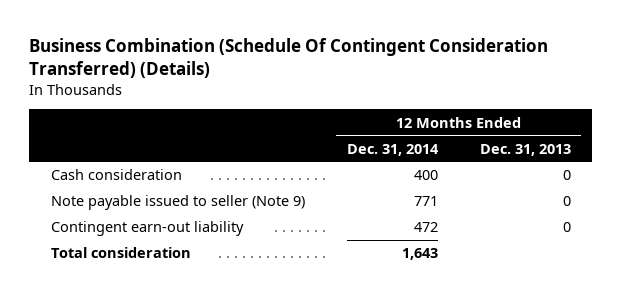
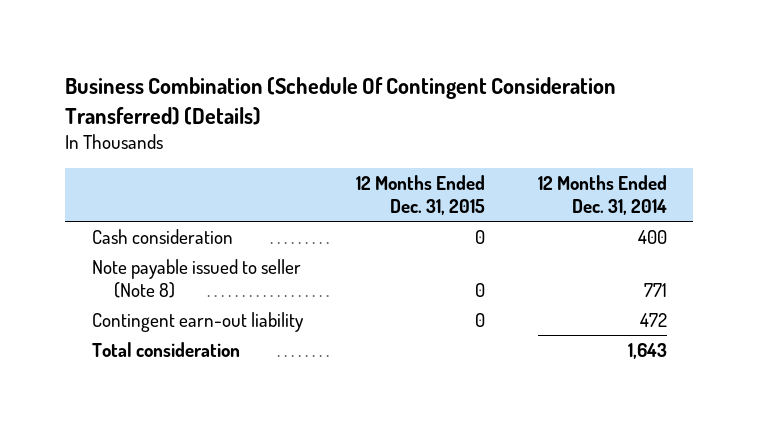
[479,143,571,156] Dec. 31, 2013 -> none
none -> [355,174,485,216] 12 Months Ended Dec. 31, 2015
[50,195,305,211] Note payable issued to seller (Note 9) -> [91,258,301,298] Note payable issued to seller (Note 8)

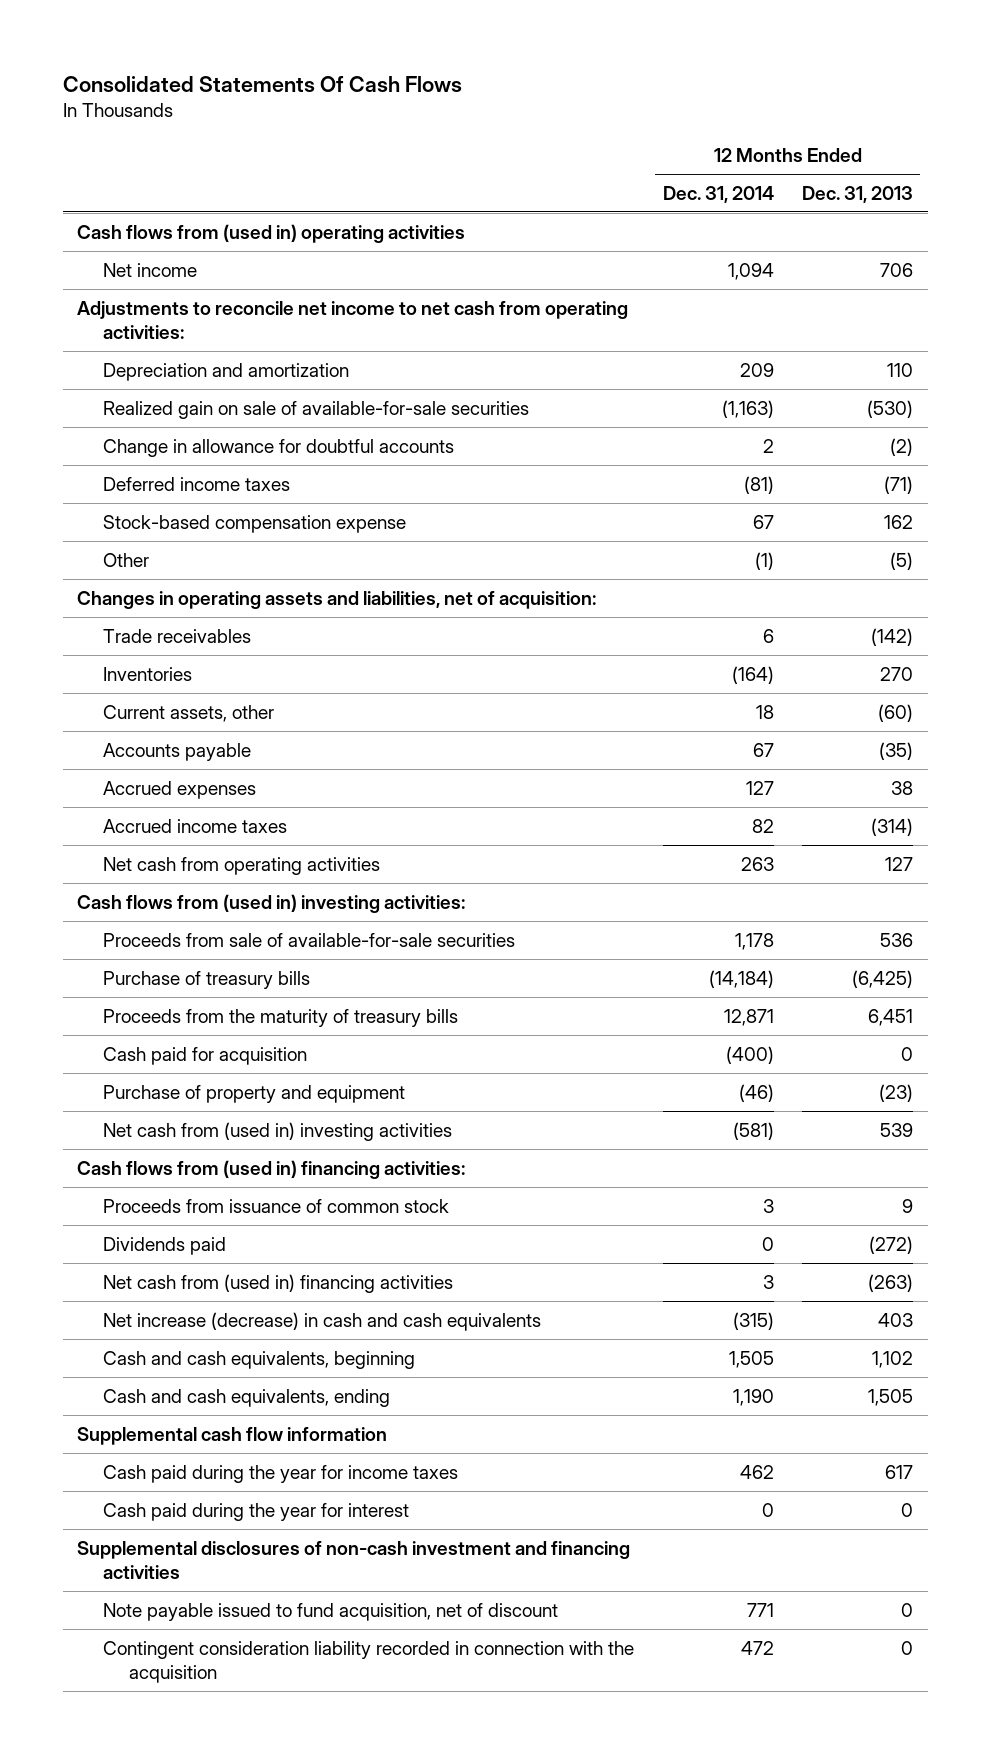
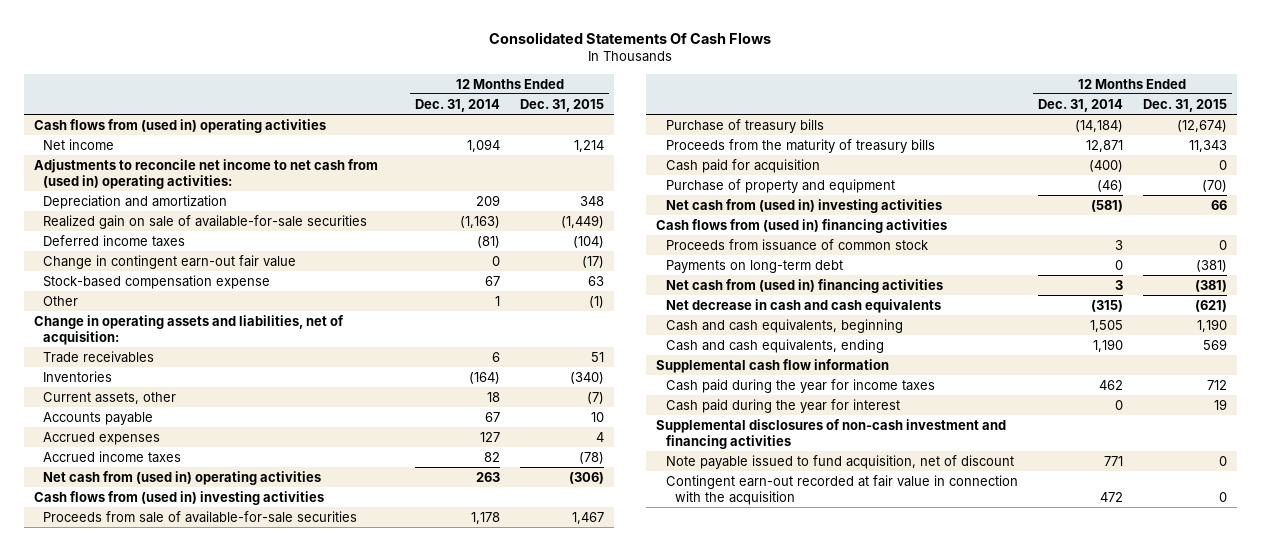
[802,185,914,203] Dec. 31, 2013 -> none
none -> [520,98,605,112] Dec. 31, 2015
[77,300,629,339] Adjustments to reconcile net income to net cash from operating activities: -> [33,158,378,189] Adjustments to reconcile net income to net cash from (used in) operating activities:
[102,438,454,457] Change in allowance for doubtful accounts -> none
none -> [43,254,297,269] Change in contingent earn-out fair value
[754,551,774,570] (1) -> [495,295,501,306] 1
[77,590,597,609] Changes in operating assets and liabilities, net of acquisition: -> [33,314,344,345] Change in operating assets and liabilities, net of acquisition:
[102,856,380,875] Net cash from operating activities -> [43,470,322,485] Net cash from (used in) operating activities
[77,893,466,913] Cash flows from (used in) investing activities: -> [33,490,324,505] Cash flows from (used in) investing activities
[77,1159,466,1179] Cash flows from (used in) financing activities: -> [656,218,948,233] Cash flows from (used in) financing activities
[102,1236,226,1255] Dividends paid -> none
none -> [665,259,843,273] Payments on long-term debt
[102,1311,541,1331] Net increase (decrease) in cash and cash equivalents -> [665,298,941,313] Net decrease in cash and cash equivalents
[102,1640,634,1683] Contingent consideration liability recorded in connection with the acquisition -> [665,474,1018,505] Contingent earn-out recorded at fair value in connection with the acquisition

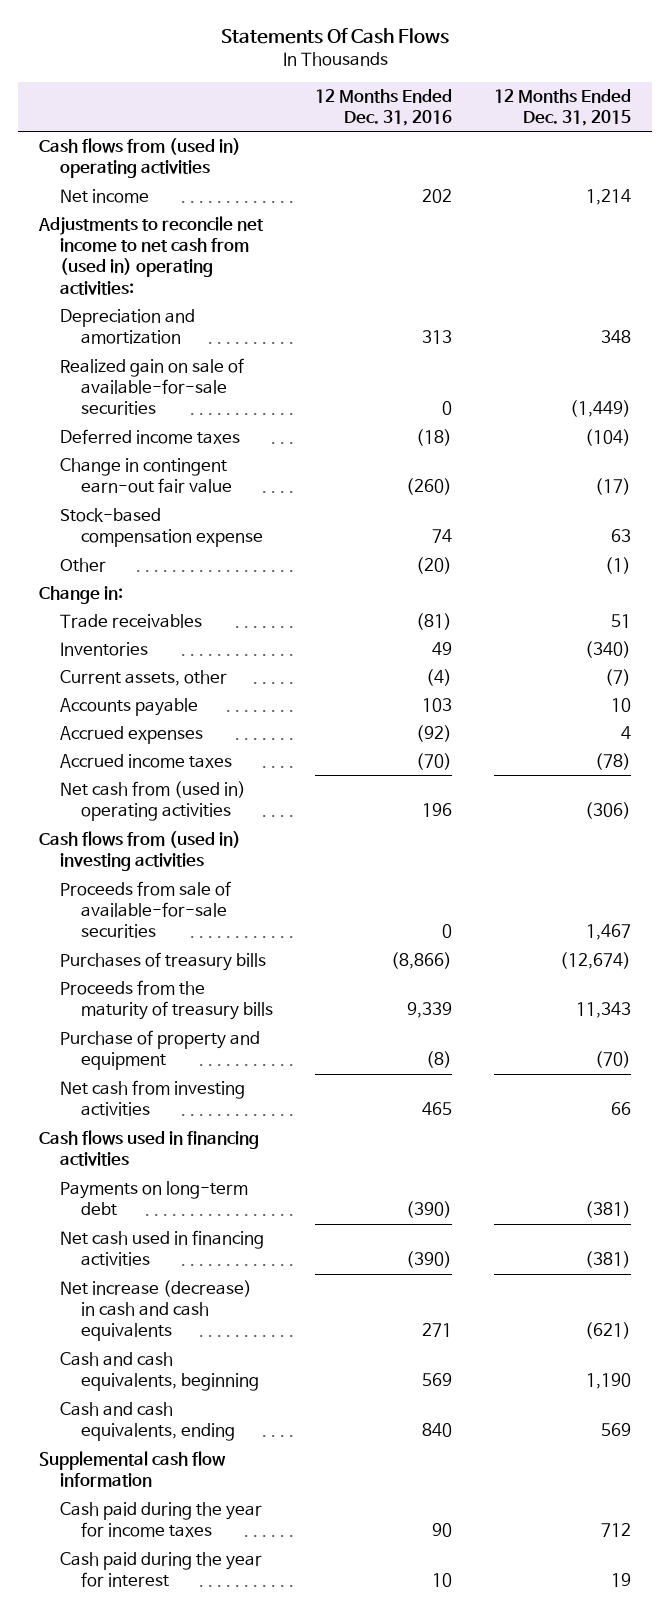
[489,31,772,44] Consolidated Statements Of Cash Flows -> [220,28,449,45] Statements Of Cash Flows
[415,98,501,112] Dec. 31, 2014 -> none
none -> [314,88,452,126] 12 Months Ended Dec. 31, 2016
[33,314,344,345] Change in operating assets and liabilities, net of acquisition: -> [38,586,123,605] Change in:
[665,118,824,133] Purchase of treasury bills -> [59,952,266,972] Purchases of treasury bills
[665,158,820,173] Cash paid for acquisition -> none
[665,238,928,251] Proceeds from issuance of common stock -> none
[665,198,942,213] Net cash from (used in) investing activities -> [59,1080,245,1117] Net cash from investing activities
[656,218,948,233] Cash flows from (used in) financing activities -> [38,1130,259,1167] Cash flows used in financing activities
[665,278,943,293] Net cash from (used in) financing activities -> [59,1230,264,1267] Net cash used in financing activities
[665,298,941,313] Net decrease in cash and cash equivalents -> [59,1280,252,1342] Net increase (decrease) in cash and cash equivalents
[656,418,1007,449] Supplemental disclosures of non-cash investment and financing activities -> none
[665,454,1014,469] Note payable issued to fund acquisition, net of discount -> none
[665,474,1018,505] Contingent earn-out recorded at fair value in connection with the acquisition -> none

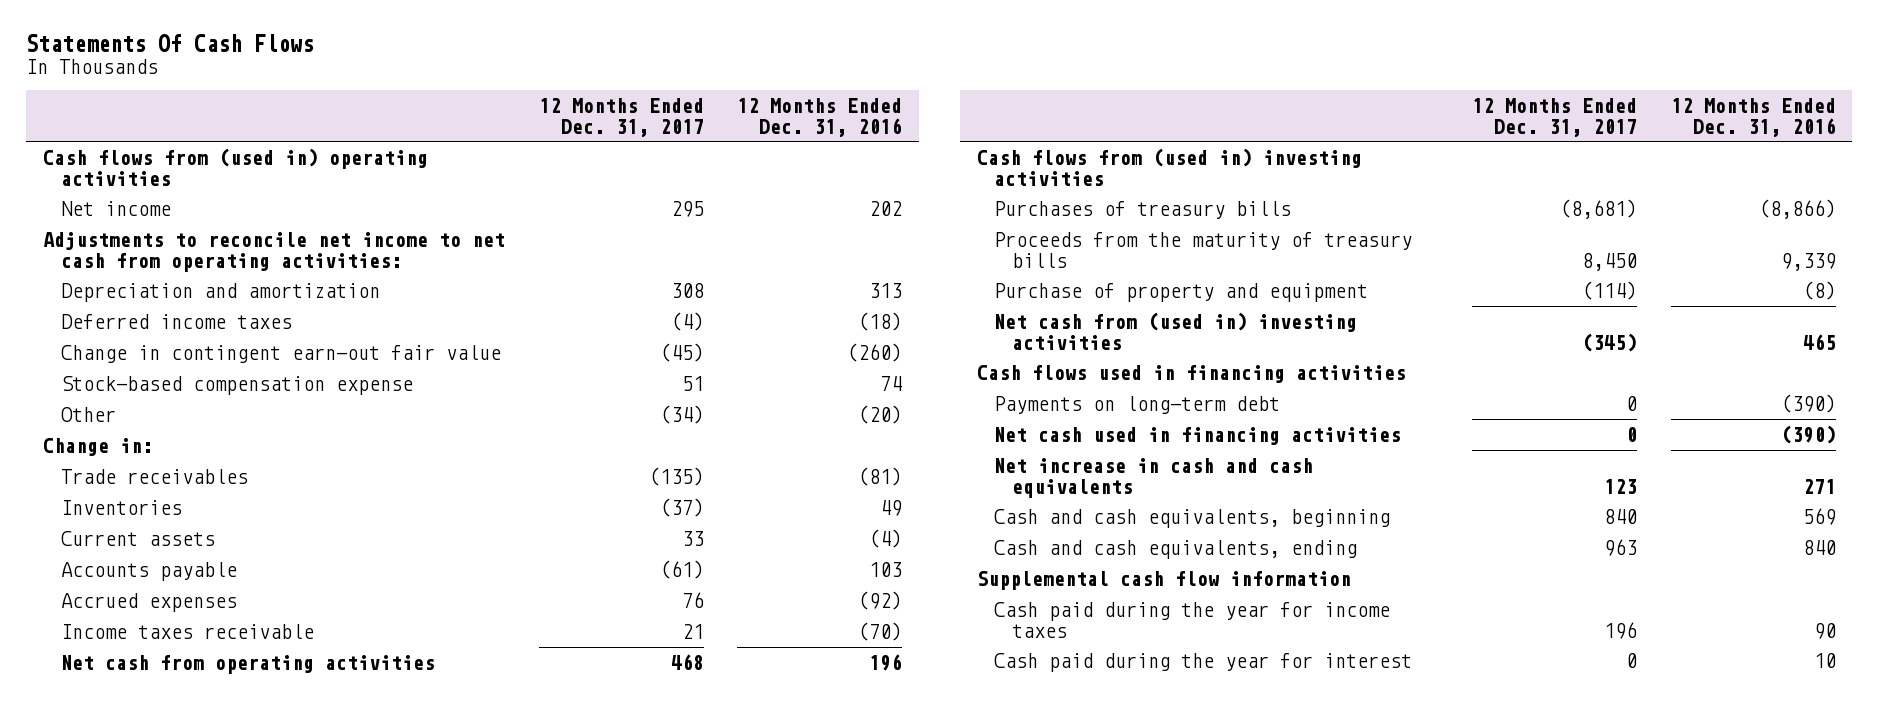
[493,88,631,126] 12 Months Ended Dec. 31, 2015 -> none
none -> [538,97,704,137] 12 Months Ended Dec. 31, 2017
[37,216,264,295] Adjustments to reconcile net income to net cash from (used in) operating activities: -> [43,231,506,272] Adjustments to reconcile net income to net cash from operating activities:
[59,358,244,416] Realized gain on sale of available-for-sale securities -> none
[59,670,227,687] Current assets, other -> [61,530,216,546] Current assets
[59,754,232,769] Accrued income taxes -> [61,623,315,639] Income taxes receivable
[59,781,246,822] Net cash from (used in) operating activities -> [61,654,436,674] Net cash from operating activities
[59,881,231,939] Proceeds from sale of available-for-sale securities -> none
[59,1080,245,1117] Net cash from investing activities -> [994,311,1358,350] Net cash from (used in) investing activities
[59,1280,252,1342] Net increase (decrease) in cash and cash equivalents -> [994,457,1314,498] Net increase in cash and cash equivalents

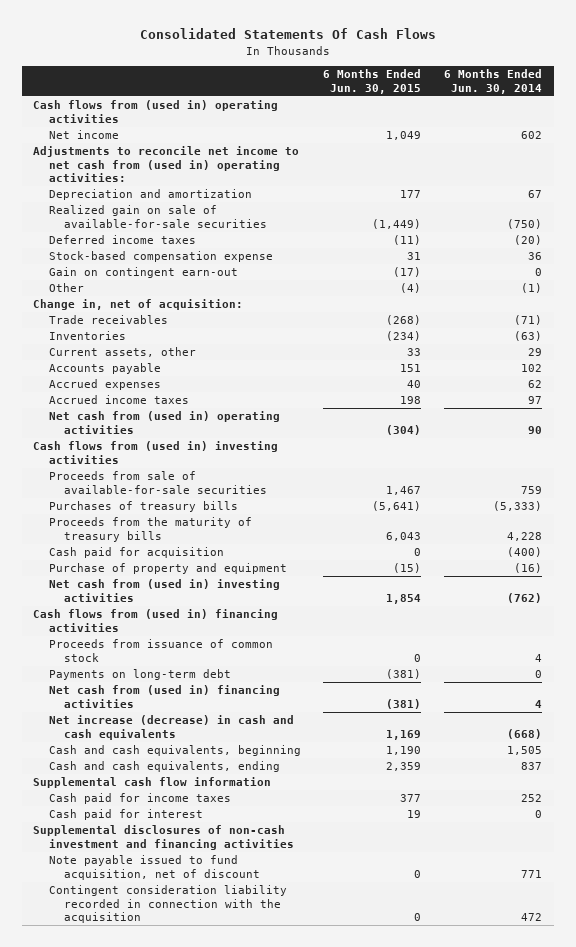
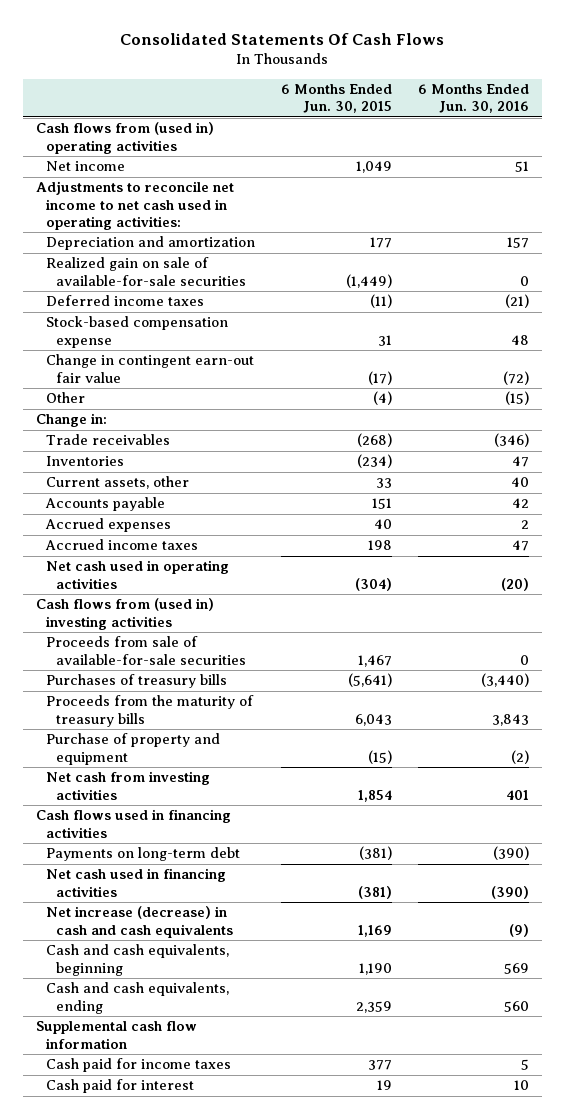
[444,69,543,94] 6 Months Ended Jun. 30, 2014 -> none
none -> [417,84,529,114] 6 Months Ended Jun. 30, 2016
[33,146,300,183] Adjustments to reconcile net income to net cash from (used in) operating activities: -> [35,181,234,230] Adjustments to reconcile net income to net cash used in operating activities:
[48,267,238,279] Gain on contingent earn-out -> [45,354,254,383] Change in contingent earn-out fair value
[33,299,244,311] Change in, net of acquisition: -> [35,413,107,428] Change in:
[48,411,280,434] Net cash from (used in) operating activities -> [45,560,229,589] Net cash used in operating activities
[48,547,224,559] Cash paid for acquisition -> none
[48,639,273,662] Proceeds from issuance of common stock -> none
[48,579,280,602] Net cash from (used in) investing activities -> [45,771,210,800] Net cash from investing activities
[33,609,279,632] Cash flows from (used in) financing activities -> [35,809,231,838] Cash flows used in financing activities
[48,685,280,708] Net cash from (used in) financing activities -> [45,868,226,897] Net cash used in financing activities
[33,825,294,850] Supplemental disclosures of non-cash investment and financing activities -> none
[48,855,260,880] Note payable issued to fund acquisition, net of discount -> none
[48,885,287,924] Contingent consideration liability recorded in connection with the acquisition -> none

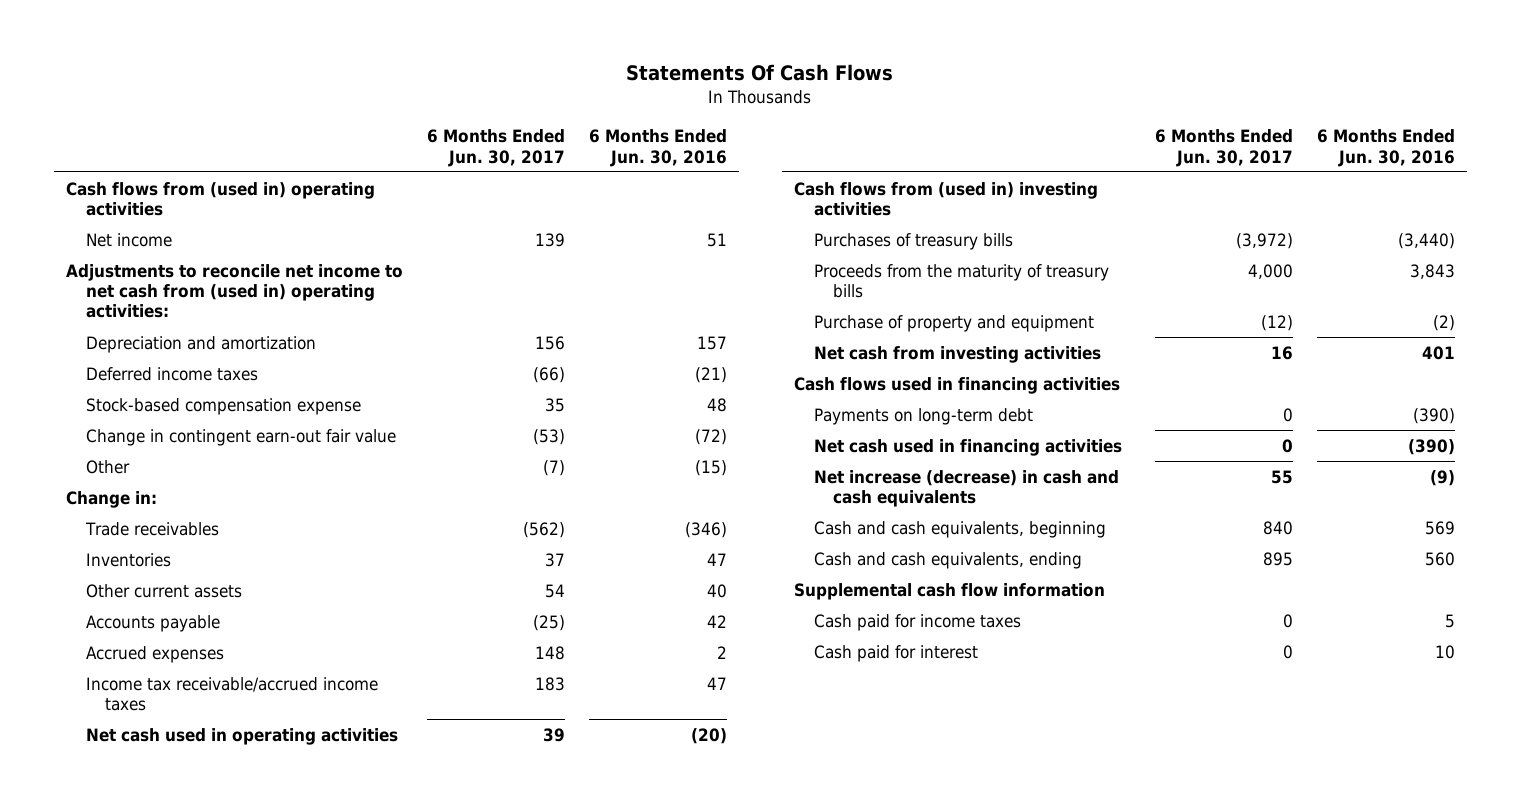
[120,32,445,45] Consolidated Statements Of Cash Flows -> [626,64,894,82] Statements Of Cash Flows
[280,84,392,114] 6 Months Ended Jun. 30, 2015 -> none
none -> [426,129,565,167] 6 Months Ended Jun. 30, 2017
[35,181,234,230] Adjustments to reconcile net income to net cash used in operating activities: -> [65,263,403,319] Adjustments to reconcile net income to net cash from (used in) operating activities:
[45,257,246,286] Realized gain on sale of available-for-sale securities -> none
[45,476,189,490] Current assets, other -> [85,583,242,598] Other current assets
[44,539,198,551] Accrued income taxes -> [85,676,378,712] Income tax receivable/accrued income taxes
[45,636,246,665] Proceeds from sale of available-for-sale securities -> none

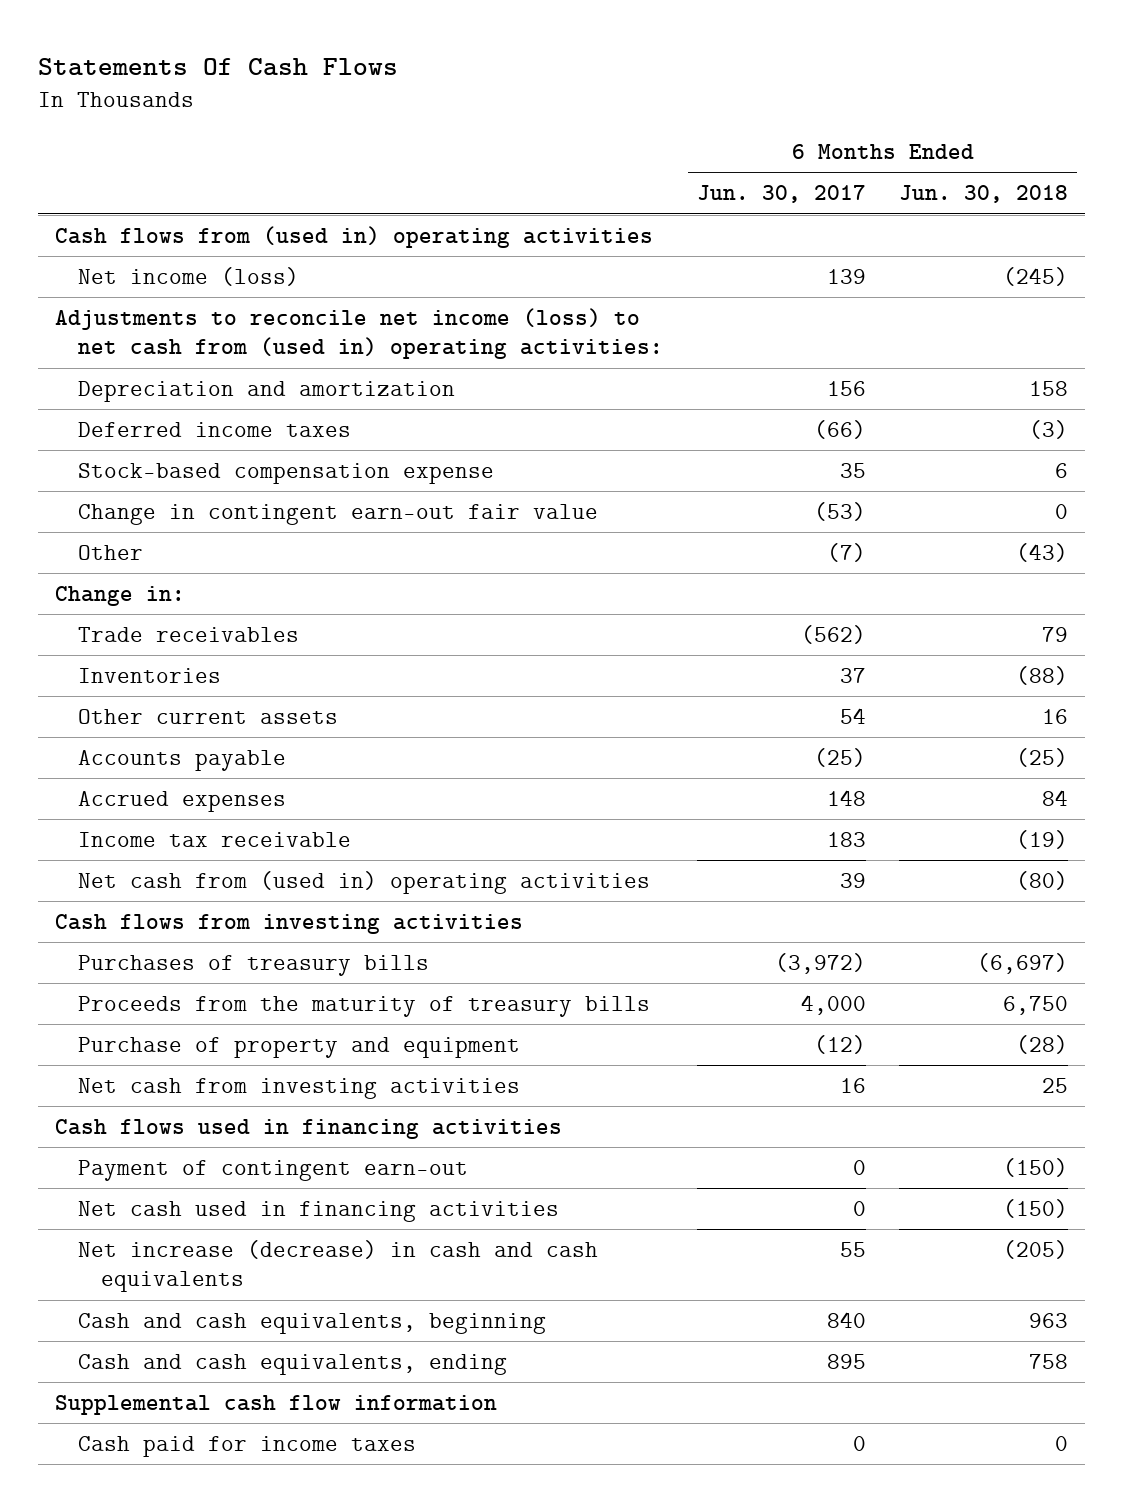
[589,129,728,167] 6 Months Ended Jun. 30, 2016 -> none
none -> [899,185,1069,204] Jun. 30, 2018
[85,232,172,247] Net income -> [78,266,300,286] Net income (loss)
[65,263,403,319] Adjustments to reconcile net income to net cash from (used in) operating activities: -> [54,307,664,360] Adjustments to reconcile net income (loss) to net cash from (used in) operating activities:
[85,676,378,712] Income tax receivable/accrued income taxes -> [78,831,352,847] Income tax receivable
[85,727,398,745] Net cash used in operating activities -> [78,870,651,894] Net cash from (used in) operating activities
[793,181,1098,217] Cash flows from (used in) investing activities -> [54,913,523,934] Cash flows from investing activities
[813,407,1033,425] Payments on long-term debt -> none
none -> [78,1159,469,1181] Payment of contingent earn-out
[813,644,978,662] Cash paid for interest -> none

